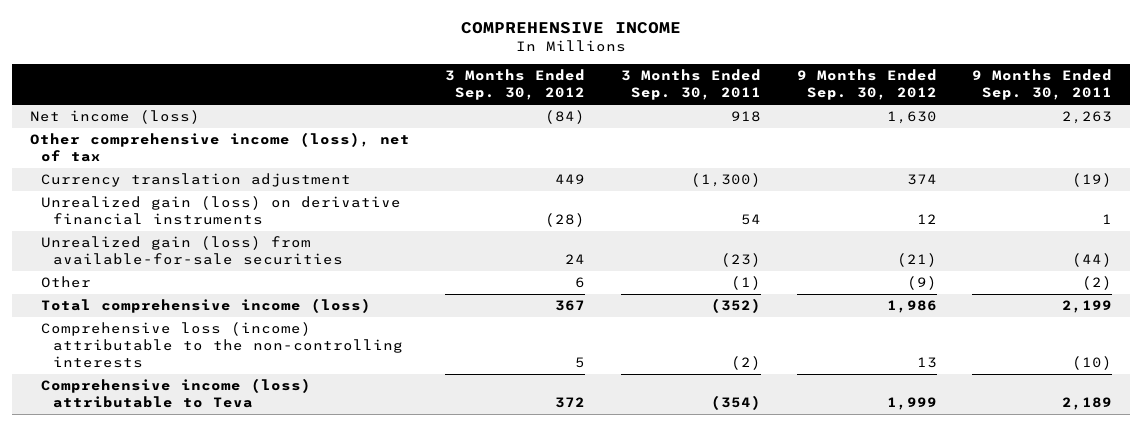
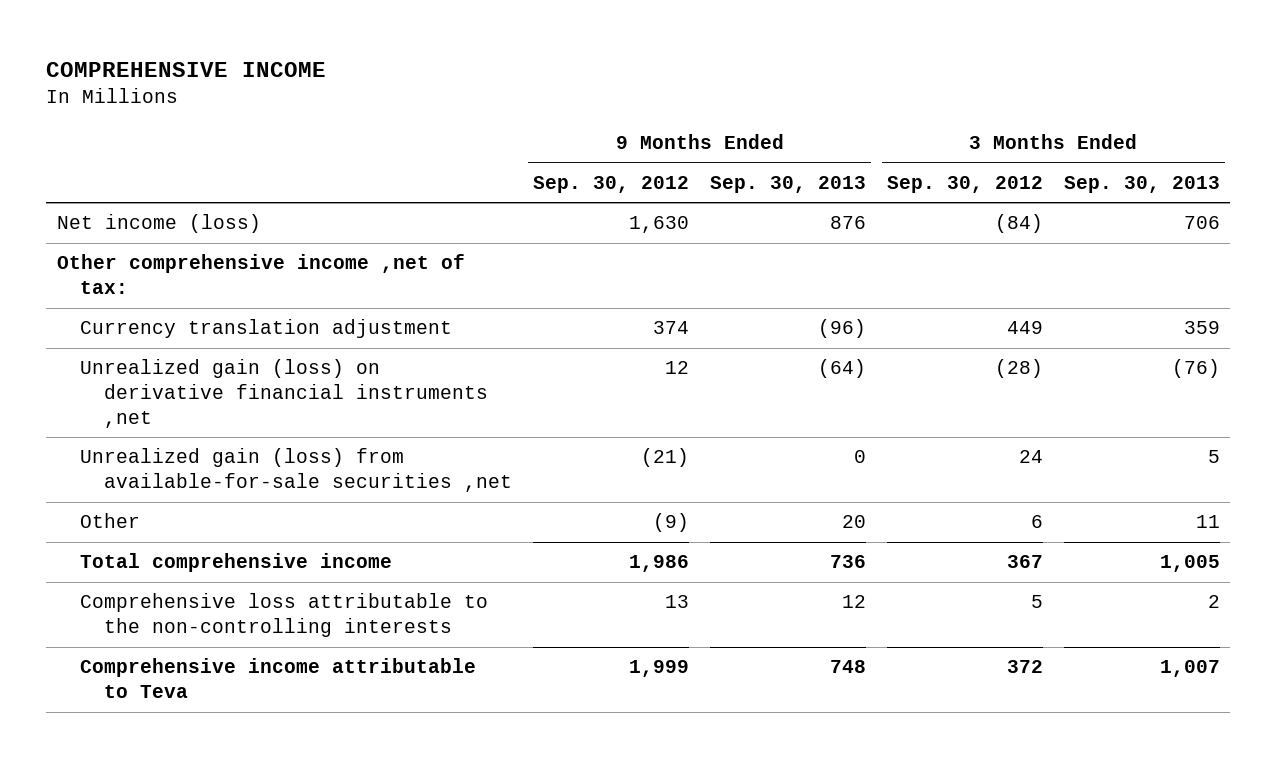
[620,69,761,101] 3 Months Ended Sep. 30, 2011 -> none
[972,69,1113,101] 9 Months Ended Sep. 30, 2011 -> none
none -> [710,176,867,194] Sep. 30, 2013
none -> [1063,176,1220,194] Sep. 30, 2013
[29,132,410,163] Other comprehensive income (loss), net of tax -> [56,254,465,295] Other comprehensive income ,net of tax:
[41,196,402,226] Unrealized gain (loss) on derivative financial instruments -> [80,359,489,429] Unrealized gain (loss) on derivative financial instruments ,net
[41,236,344,266] Unrealized gain (loss) from available-for-sale securities -> [80,448,513,493] Unrealized gain (loss) from available-for-sale securities ,net
[41,298,372,314] Total comprehensive income (loss) -> [80,553,393,573] Total comprehensive income
[41,322,404,369] Comprehensive loss (income) attributable to the non-controlling interests -> [80,593,489,638] Comprehensive loss attributable to the non-controlling interests
[41,378,312,409] Comprehensive income (loss) attributable to Teva -> [80,658,477,699] Comprehensive income attributable to Teva

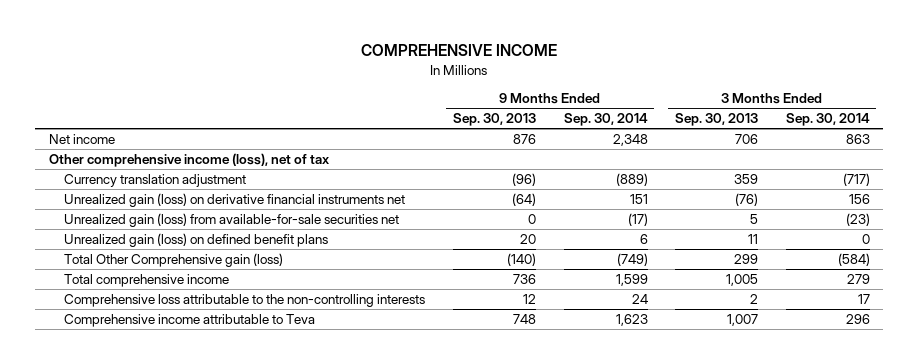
[533,176,690,194] Sep. 30, 2012 -> none
[886,176,1043,194] Sep. 30, 2012 -> none
none -> [563,113,648,127] Sep. 30, 2014
none -> [785,113,870,127] Sep. 30, 2014
[56,214,261,234] Net income (loss) -> [48,134,115,145] Net income
[56,254,465,295] Other comprehensive income ,net of tax: -> [48,153,329,168] Other comprehensive income (loss), net of tax
[80,359,489,429] Unrealized gain (loss) on derivative financial instruments ,net -> [64,193,406,208] Unrealized gain (loss) on derivative financial instruments net
[80,448,513,493] Unrealized gain (loss) from available-for-sale securities ,net -> [64,213,400,228] Unrealized gain (loss) from available-for-sale securities net
[80,513,141,529] Other -> [64,233,329,248] Unrealized gain (loss) on defined benefit plans
none -> [64,253,284,268] Total Other Comprehensive gain (loss)

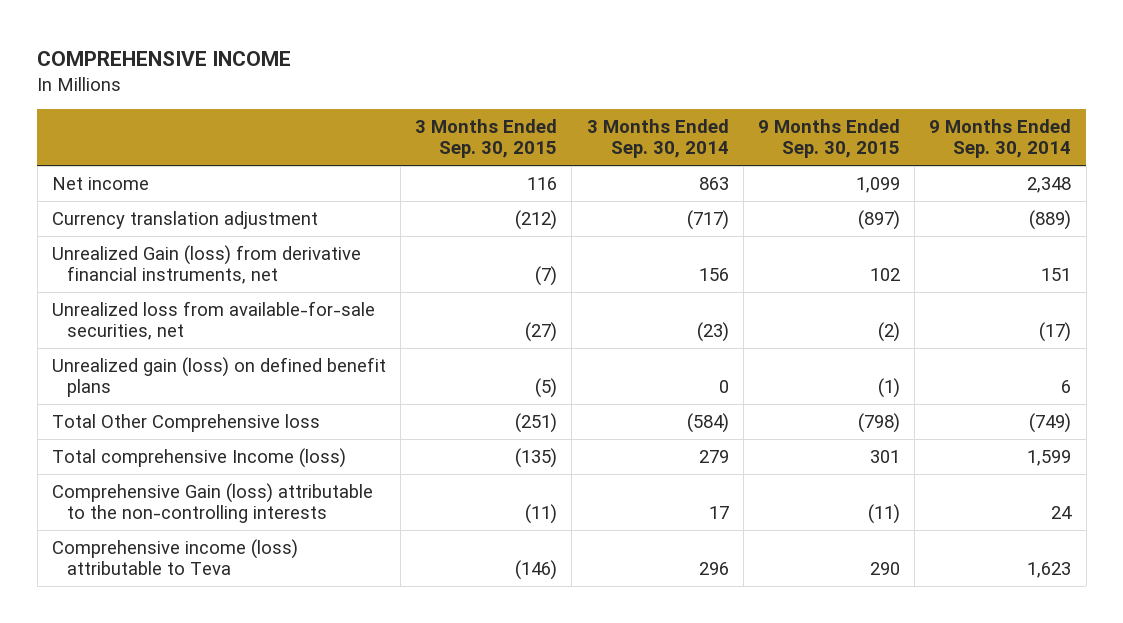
[453,113,537,127] Sep. 30, 2013 -> none
[675,113,759,127] Sep. 30, 2013 -> none
none -> [415,119,558,159] 3 Months Ended Sep. 30, 2015
none -> [758,119,901,159] 9 Months Ended Sep. 30, 2015
[48,153,329,168] Other comprehensive income (loss), net of tax -> none
[64,193,406,208] Unrealized gain (loss) on derivative financial instruments net -> [51,244,361,285] Unrealized Gain (loss) from derivative financial instruments, net
[64,213,400,228] Unrealized gain (loss) from available-for-sale securities net -> [51,300,375,341] Unrealized loss from available-for-sale securities, net
[64,253,284,268] Total Other Comprehensive gain (loss) -> [51,413,320,432] Total Other Comprehensive loss
[64,274,230,288] Total comprehensive income -> [51,447,346,468] Total comprehensive Income (loss)
[64,294,426,308] Comprehensive loss attributable to the non-controlling interests -> [51,482,373,524] Comprehensive Gain (loss) attributable to the non-controlling interests
[64,314,316,328] Comprehensive income attributable to Teva -> [51,538,298,576] Comprehensive income (loss) attributable to Teva

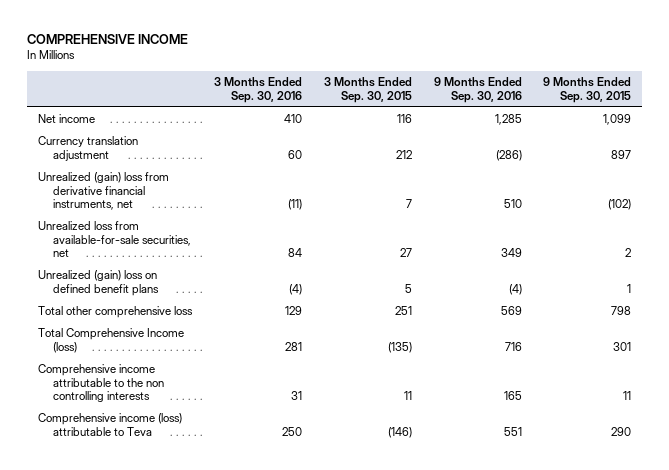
[586,119,729,159] 3 Months Ended Sep. 30, 2014 -> none
[929,119,1072,159] 9 Months Ended Sep. 30, 2014 -> none
none -> [213,76,302,103] 3 Months Ended Sep. 30, 2016
none -> [433,76,522,103] 9 Months Ended Sep. 30, 2016
[515,209,558,230] (212) -> [395,149,412,159] 212
[858,209,901,230] (897) -> [611,149,632,159] 897
[51,244,361,285] Unrealized Gain (loss) from derivative financial instruments, net -> [37,172,169,211] Unrealized (gain) loss from derivative financial instruments, net
[535,266,558,287] (7) -> [405,199,412,209] 7
[870,268,901,282] 102 -> [608,199,632,211] (102)
[525,322,558,343] (27) -> [399,248,412,258] 27
[878,322,901,343] (2) -> [625,248,632,258] 2
[51,356,386,398] Unrealized gain (loss) on defined benefit plans -> [37,270,159,296] Unrealized (gain) loss on defined benefit plans
[535,378,558,399] (5) -> [404,283,412,293] 5
[878,378,901,399] (1) -> [627,283,632,293] 1
[51,413,320,432] Total Other Comprehensive loss -> [37,306,193,319] Total other comprehensive loss
[515,412,558,433] (251) -> [394,306,412,316] 251
[858,412,901,433] (798) -> [611,306,632,316] 798
[51,447,346,468] Total comprehensive Income (loss) -> [37,328,184,353] Total Comprehensive Income (loss)
[51,482,373,524] Comprehensive Gain (loss) attributable to the non-controlling interests -> [37,364,164,403] Comprehensive income attributable to the non controlling interests
[525,504,558,525] (11) -> [403,391,412,401] 11
[868,504,901,525] (11) -> [623,391,632,401] 11

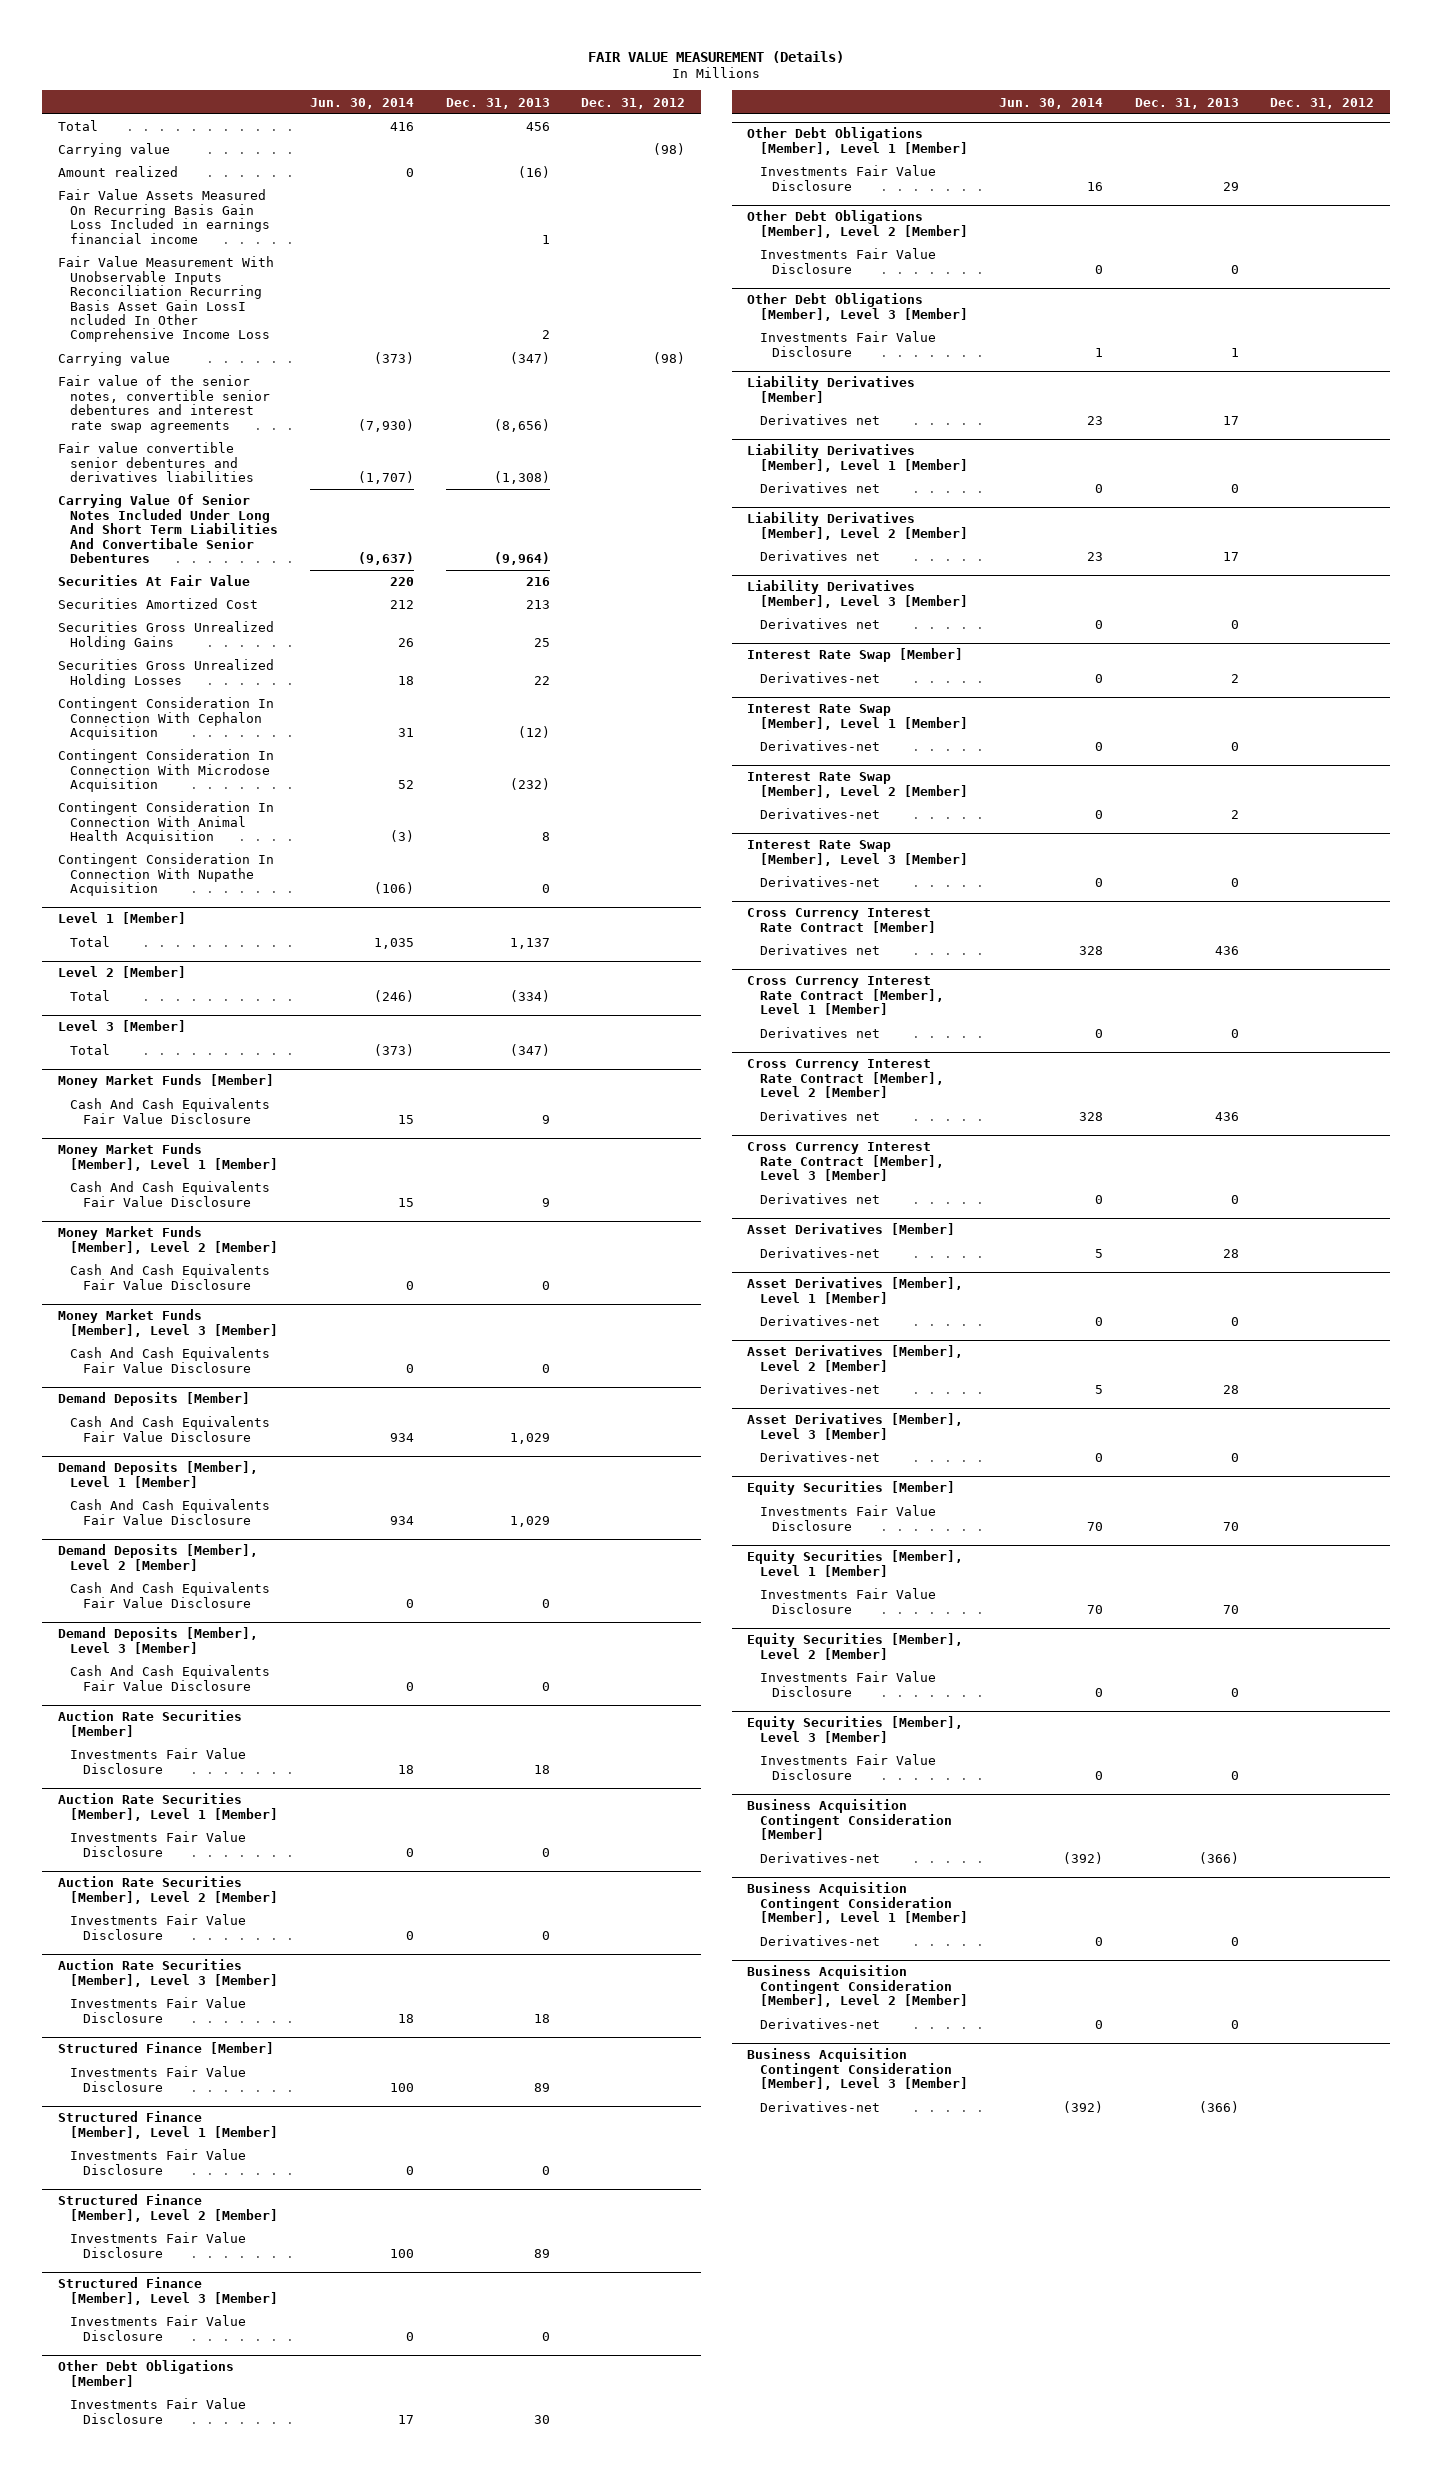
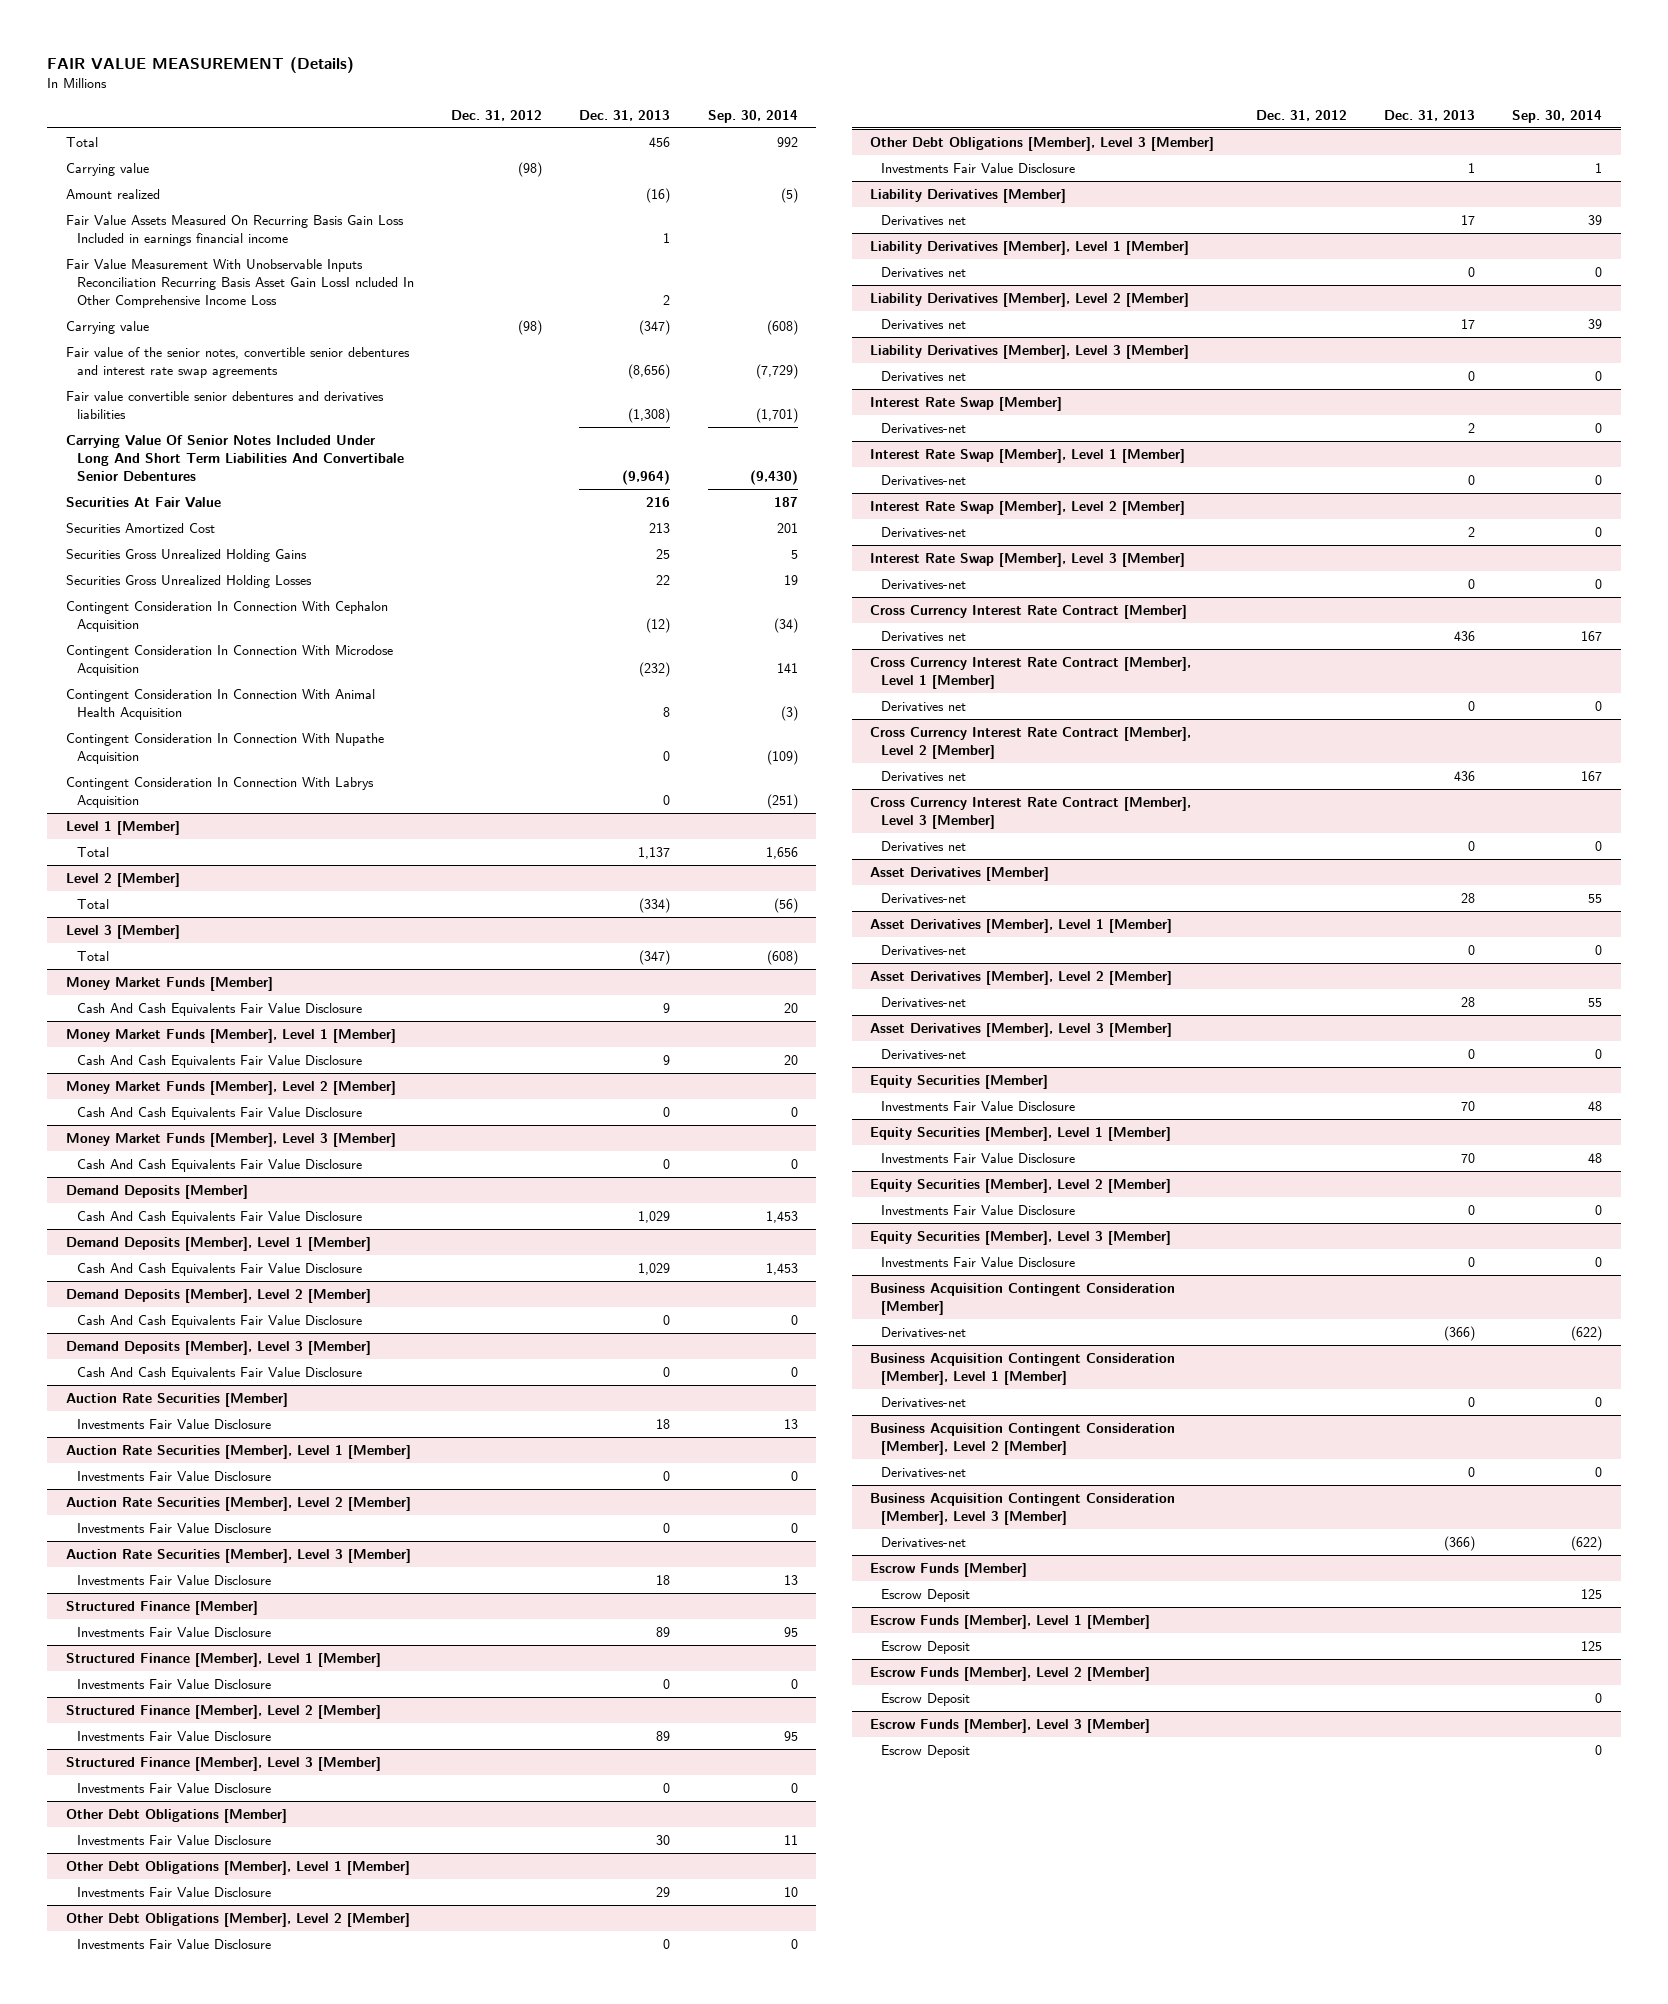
[310,97,415,109] Jun. 30, 2014 -> none
none -> [707,109,798,123] Sep. 30, 2014
none -> [65,776,374,808] Contingent Consideration In Connection With Labrys Acquisition
none -> [870,1562,1028,1577] Escrow Funds [Member]
none -> [881,1588,971,1602] Escrow Deposit
none -> [870,1614,1151,1629] Escrow Funds [Member], Level 1 [Member]
none -> [881,1640,971,1654] Escrow Deposit
none -> [870,1666,1151,1681] Escrow Funds [Member], Level 2 [Member]
none -> [881,1692,971,1706] Escrow Deposit
none -> [870,1718,1151,1733] Escrow Funds [Member], Level 3 [Member]
none -> [881,1744,971,1758] Escrow Deposit

